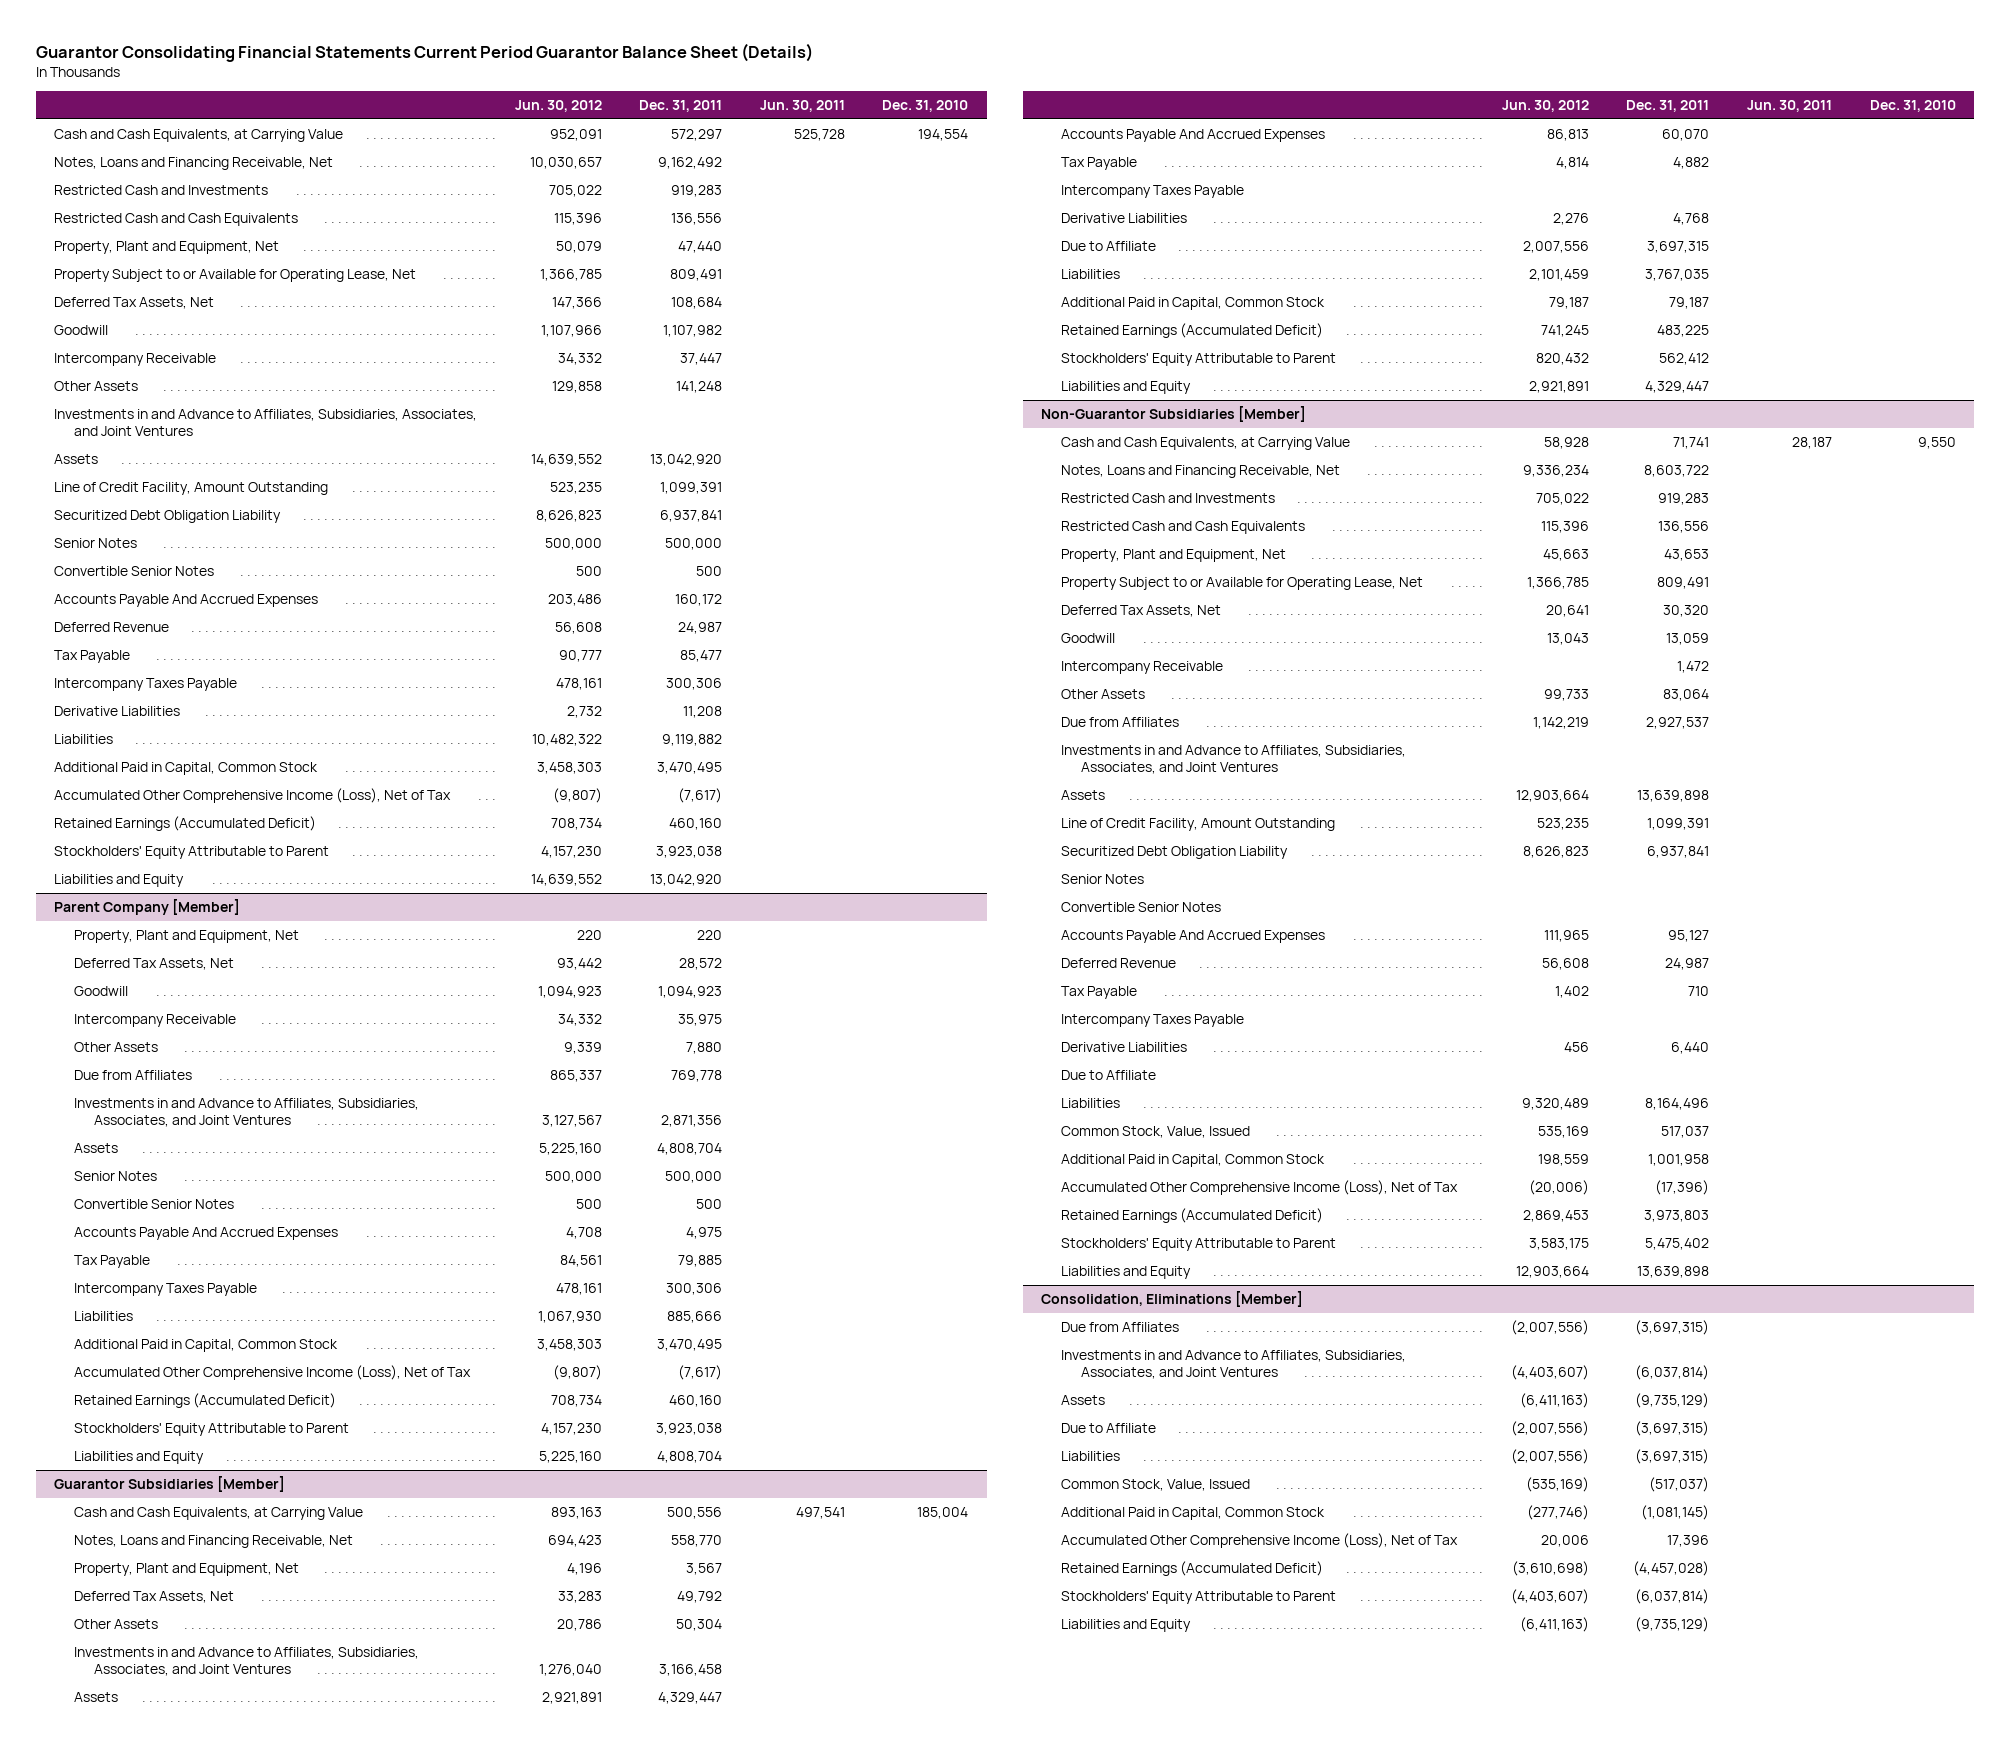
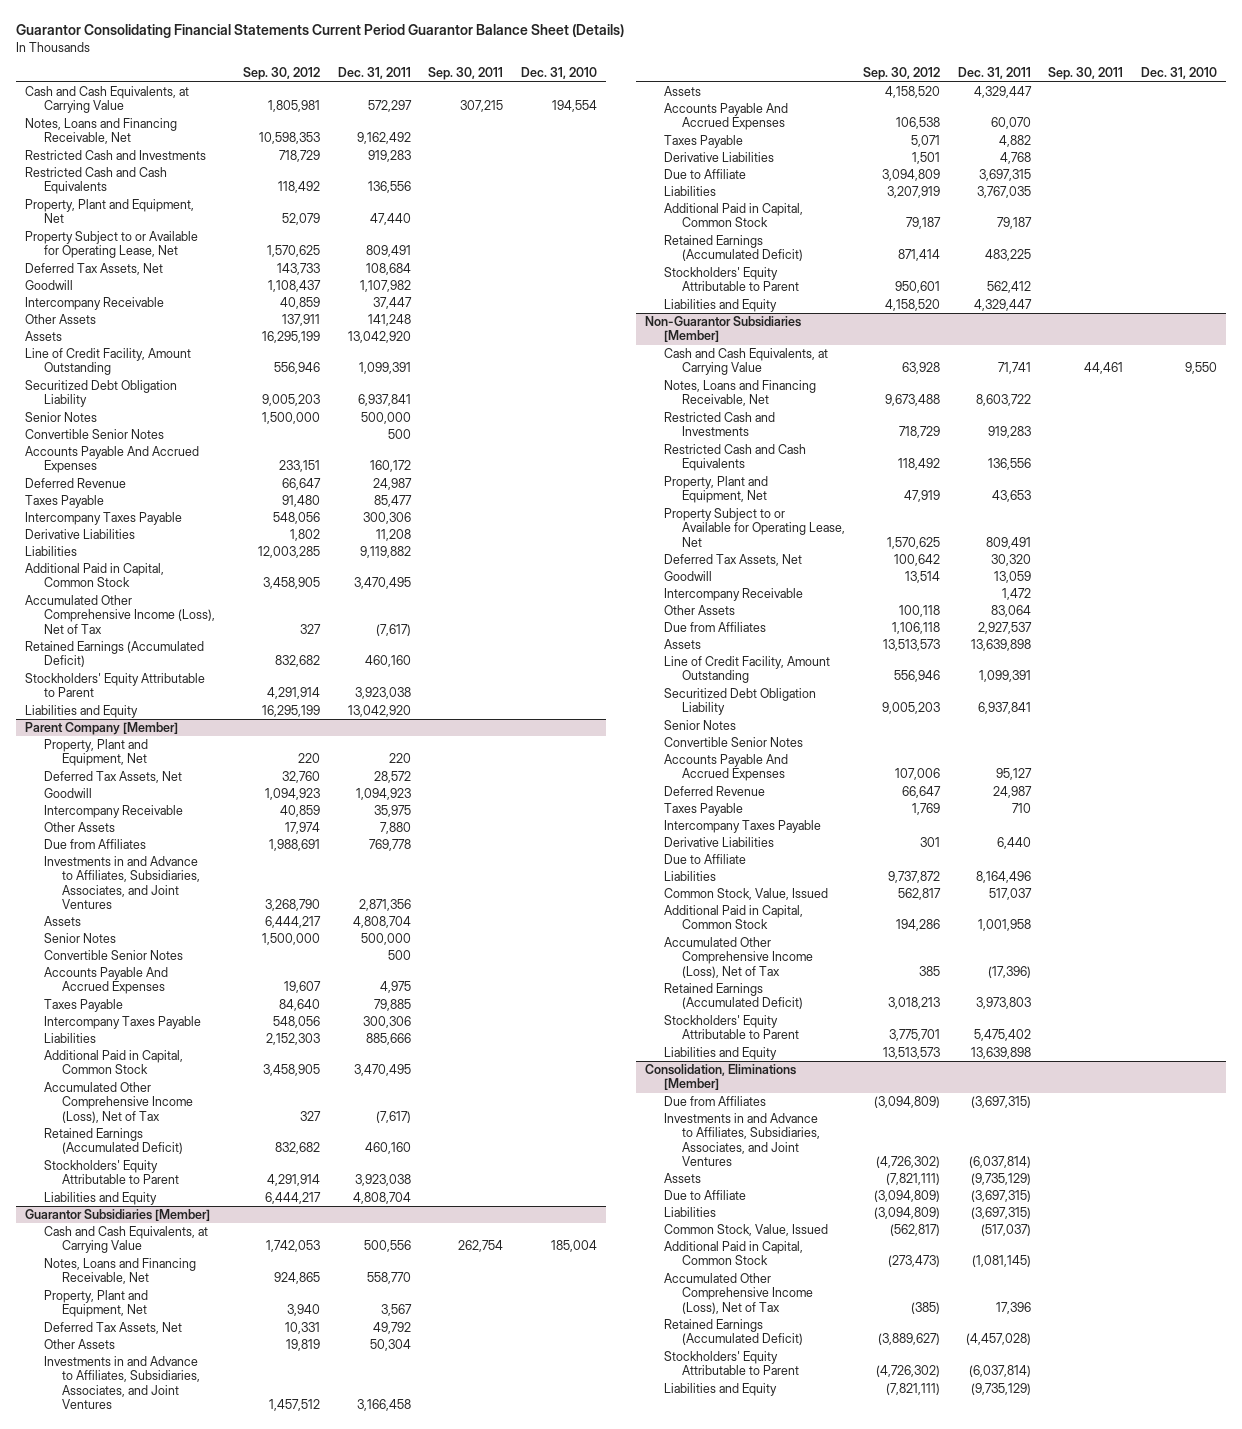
[514,99,602,112] Jun. 30, 2012 -> none
[759,99,845,112] Jun. 30, 2011 -> none
none -> [242,67,320,81] Sep. 30, 2012
none -> [428,67,504,81] Sep. 30, 2011
[54,409,478,437] Investments in and Advance to Affiliates, Subsidiaries, Associates, and Joint Ventures -> none
[54,650,131,664] Tax Payable -> [25,495,105,509] Taxes Payable
[74,1255,151,1269] Tax Payable -> [43,999,123,1013] Taxes Payable
[1061,185,1245,199] Intercompany Taxes Payable -> none
[1061,157,1138,171] Tax Payable -> [663,135,743,149] Taxes Payable
[1061,745,1407,775] Investments in and Advance to Affiliates, Subsidiaries, Associates, and Joint Ventures -> none
[1061,986,1138,1000] Tax Payable -> [663,803,743,817] Taxes Payable

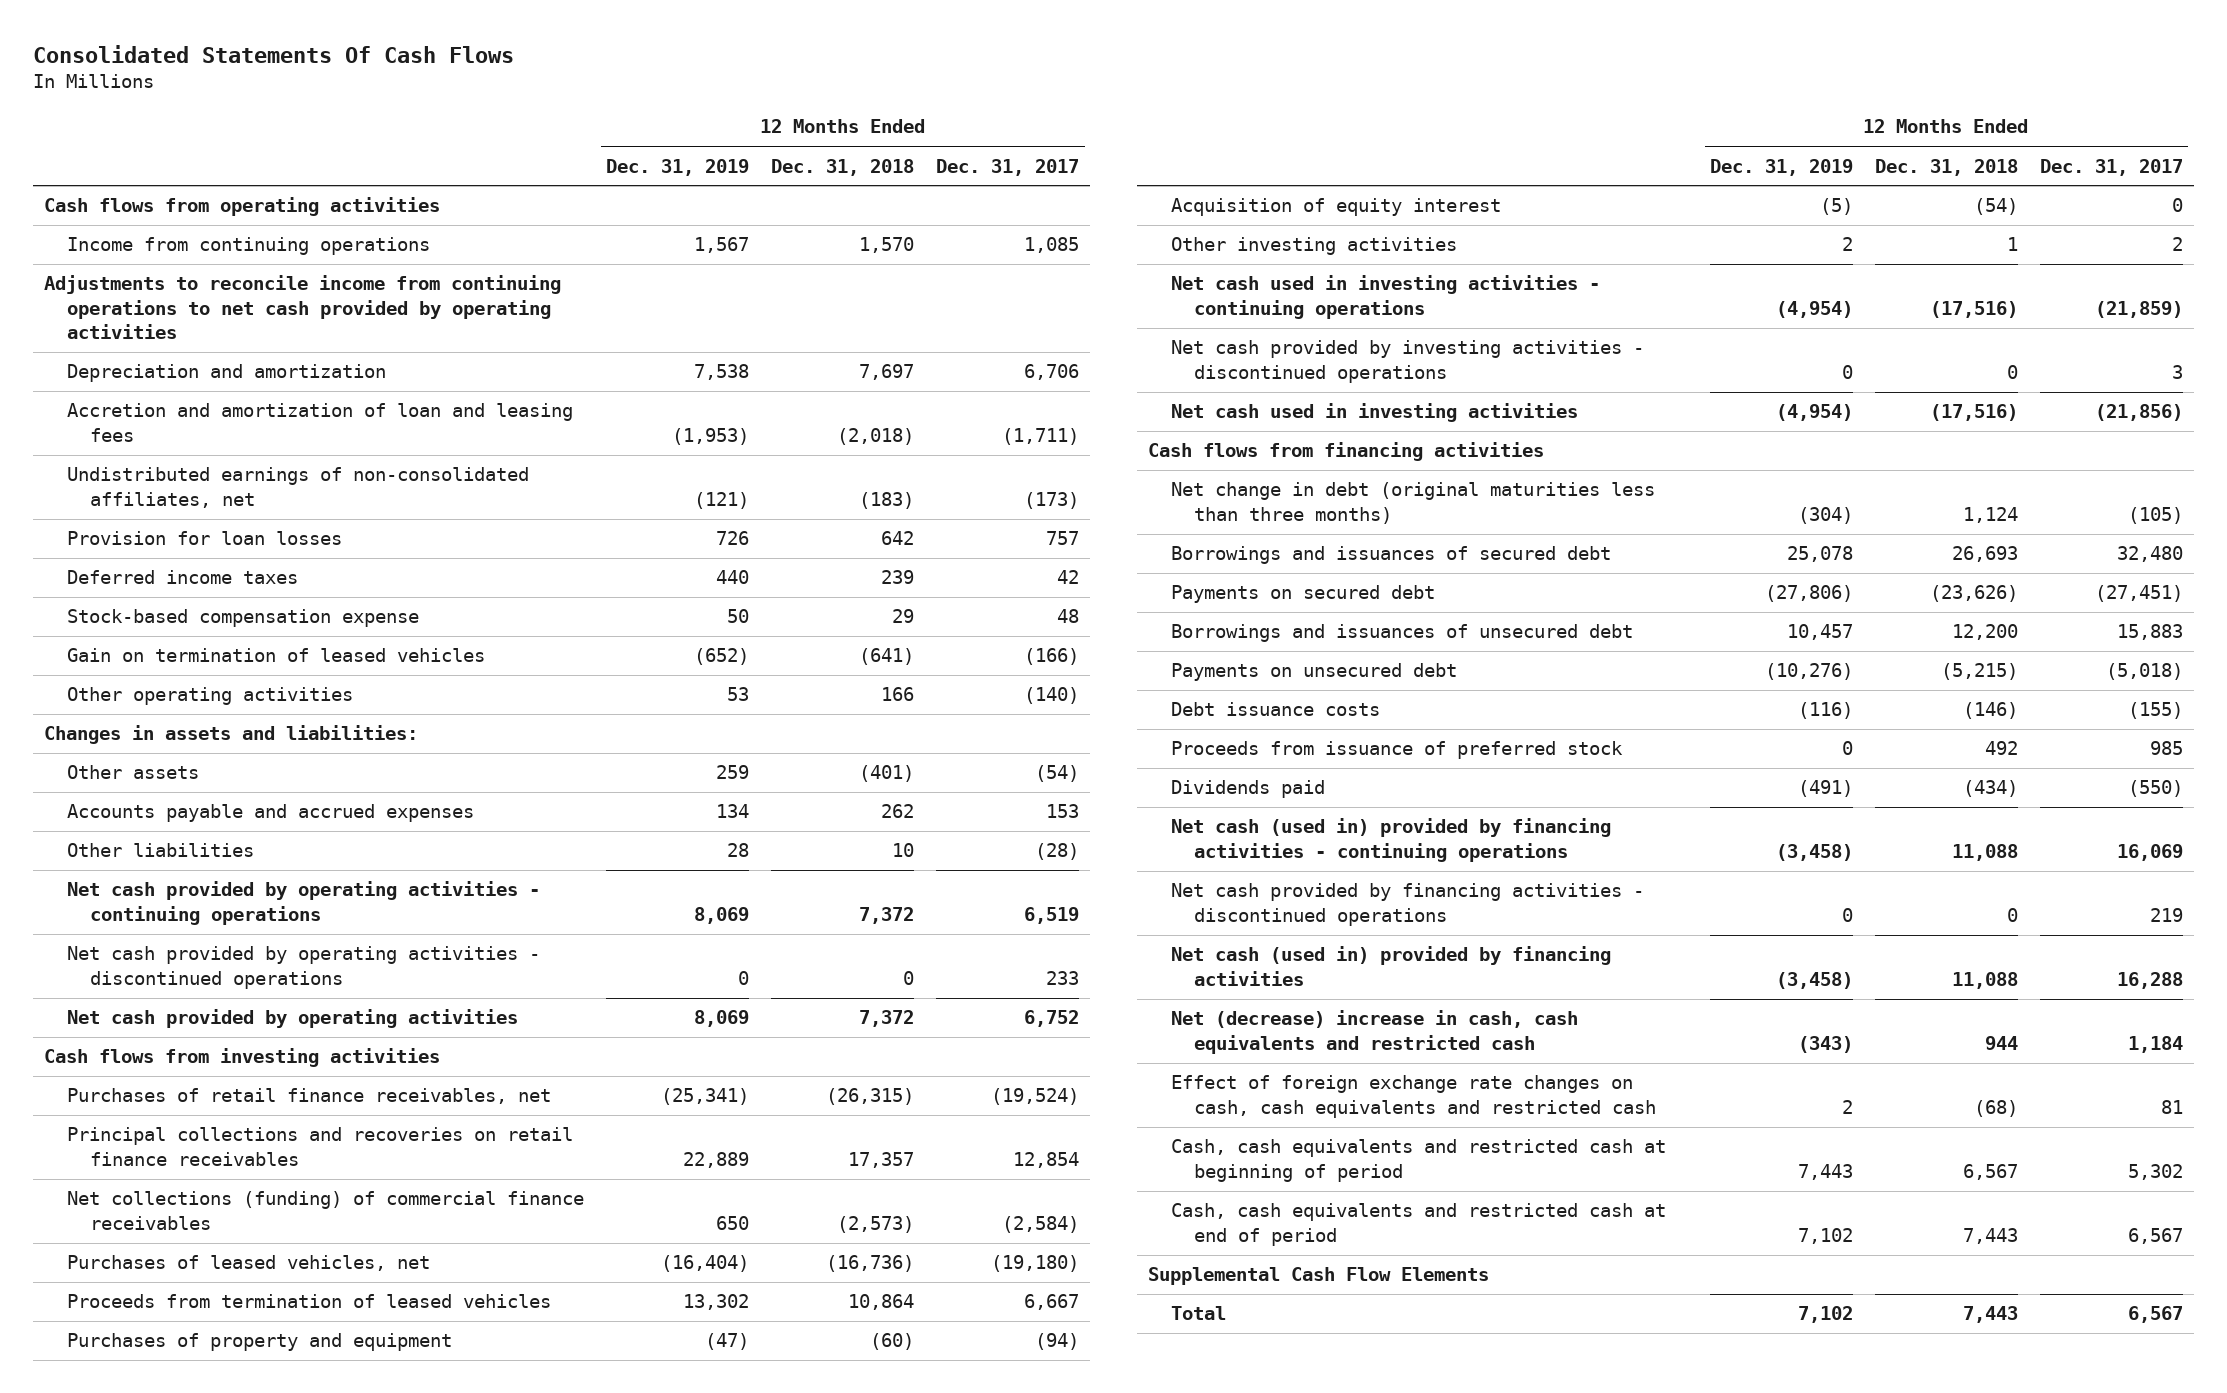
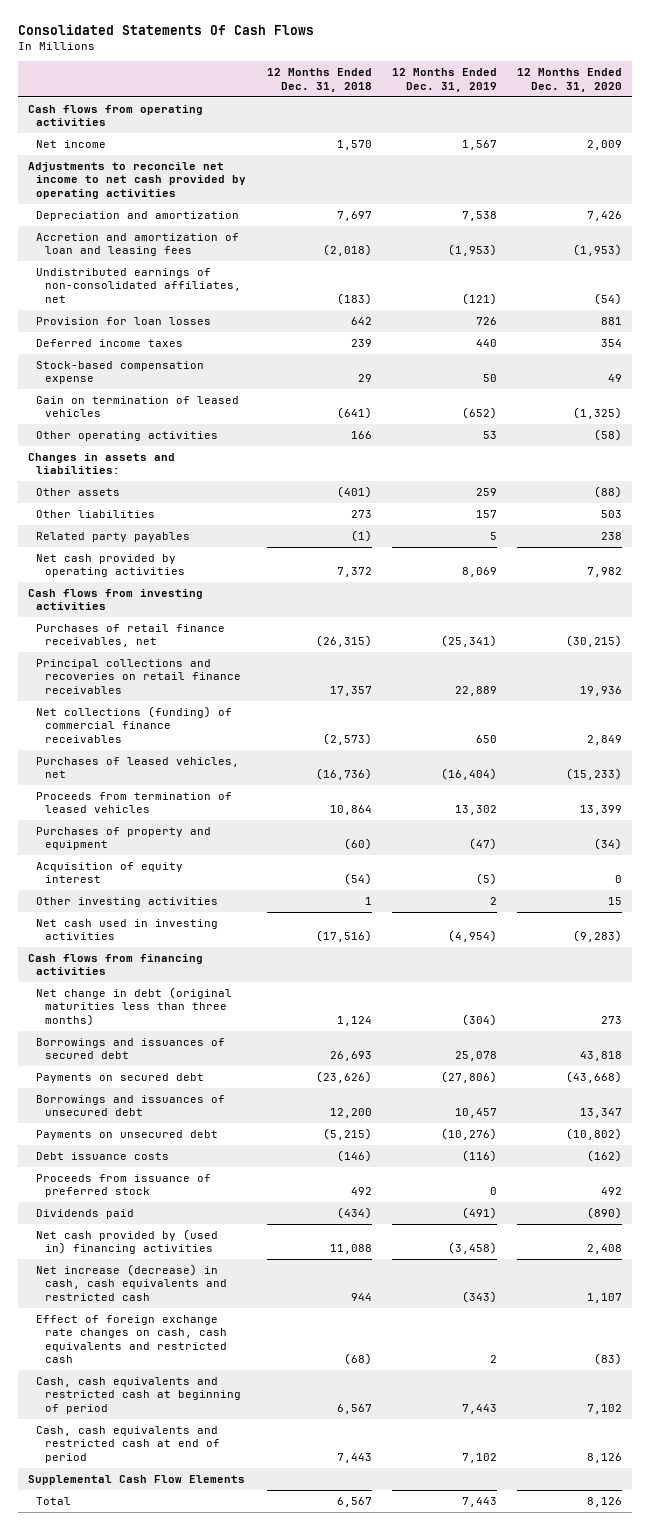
[936,158,1080,176] Dec. 31, 2017 -> none
none -> [516,68,622,92] 12 Months Ended Dec. 31, 2020
[67,237,431,256] Income from continuing operations -> [36,139,107,148] Net income
[44,275,562,340] Adjustments to reconcile income from continuing operations to net cash provided by operating activities -> [28,161,247,199] Adjustments to reconcile net income to net cash provided by operating activities
[67,804,475,823] Accounts payable and accrued expenses -> none
[67,881,541,925] Net cash provided by operating activities - continuing operations -> none
[67,946,541,989] Net cash provided by operating activities - discontinued operations -> none
[727,843,750,858] 28 -> [475,509,497,518] 157
[892,843,915,858] 10 -> [350,509,372,518] 273
none -> [36,531,191,542] Related party payables
[1171,275,1601,319] Net cash used in investing activities - continuing operations -> none
[1171,340,1645,383] Net cash provided by investing activities - discontinued operations -> none
[1171,818,1612,862] Net cash (used in) provided by financing activities - continuing operations -> none
[1171,883,1645,926] Net cash provided by financing activities - discontinued operations -> none
[1171,946,1612,986] Net cash (used in) provided by financing activities -> [36,1228,219,1255] Net cash provided by (used in) financing activities
[1171,1010,1579,1054] Net (decrease) increase in cash, cash equivalents and restricted cash -> [36,1263,227,1301] Net increase (decrease) in cash, cash equivalents and restricted cash
[1797,1306,1853,1324] 7,102 -> [461,1496,497,1507] 7,443
[1962,1306,2018,1324] 7,443 -> [336,1496,372,1507] 6,567

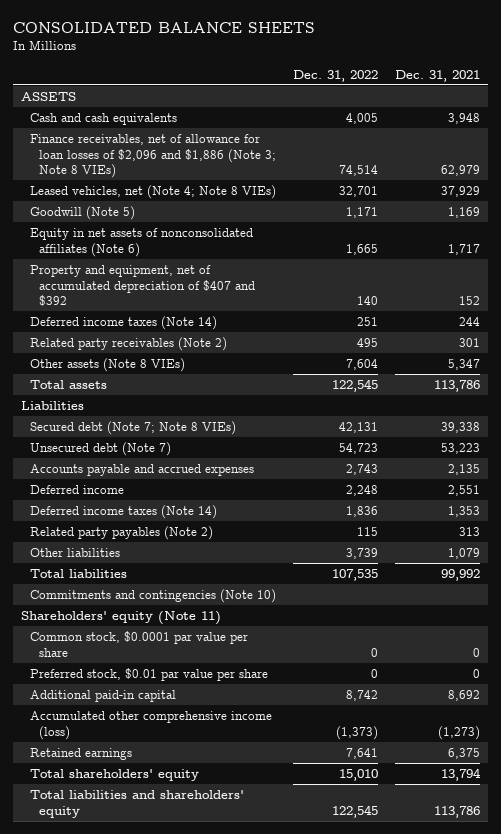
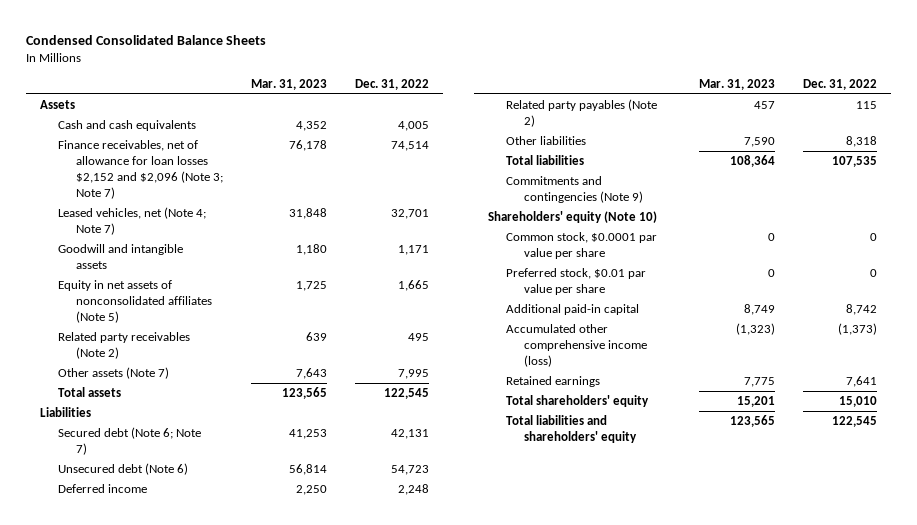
[12,21,315,33] CONSOLIDATED BALANCE SHEETS -> [25,34,266,45] Condensed Consolidated Balance Sheets
[394,69,480,82] Dec. 31, 2021 -> none
none -> [251,79,328,91] Mar. 31, 2023
[21,92,77,102] ASSETS -> [39,100,75,110] Assets
[30,265,256,307] Property and equipment, net of accumulated depreciation of $407 and $392 -> none
[30,316,218,331] Deferred income taxes (Note 14) -> none
[30,134,277,179] Finance receivables, net of allowance for loan losses of $2,096 and $1,886 (Note 3; Note 8 VIEs) -> [57,140,224,200] Finance receivables, net of allowance for loan losses $2,152 and $2,096 (Note 3; Note 7)
[30,185,277,200] Leased vehicles, net (Note 4; Note 8 VIEs) -> [57,207,206,236] Leased vehicles, net (Note 4; Note 7)
[30,206,136,221] Goodwill (Note 5) -> [57,244,183,270] Goodwill and intangible assets
[30,228,254,257] Equity in net assets of nonconsolidated affiliates (Note 6) -> [57,280,213,324] Equity in net assets of nonconsolidated affiliates (Note 5)
[30,358,186,373] Other assets (Note 8 VIEs) -> [57,367,169,380] Other assets (Note 7)
[346,359,379,371] 7,604 -> [397,369,429,380] 7,995
[30,464,255,477] Accounts payable and accrued expenses -> none
[30,421,237,436] Secured debt (Note 7; Note 8 VIEs) -> [57,427,201,456] Secured debt (Note 6; Note 7)
[30,442,172,457] Unsecured debt (Note 7) -> [57,463,188,476] Unsecured debt (Note 6)
[30,505,218,520] Deferred income taxes (Note 14) -> none
[346,548,379,560] 3,739 -> [846,136,878,148] 8,318
[30,589,277,604] Commitments and contingencies (Note 10) -> [506,176,644,204] Commitments and contingencies (Note 9)
[21,611,222,626] Shareholders' equity (Note 11) -> [487,211,657,224] Shareholders' equity (Note 10)

